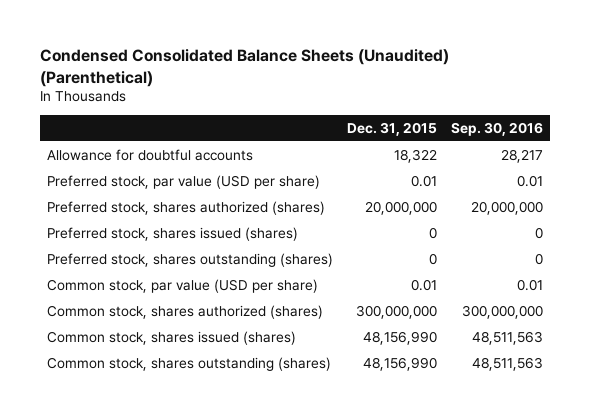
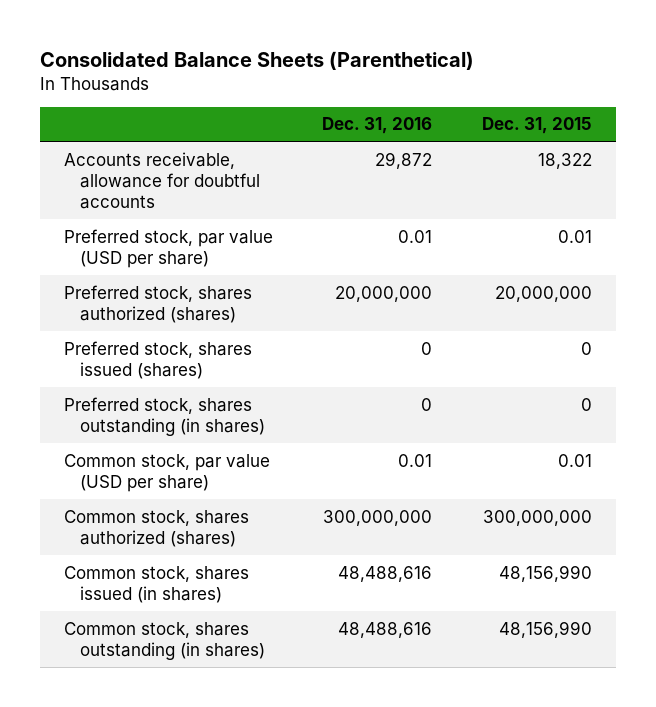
[39,49,449,87] Condensed Consolidated Balance Sheets (Unaudited) (Parenthetical) -> [39,50,474,70] Consolidated Balance Sheets (Parenthetical)
[450,121,543,136] Sep. 30, 2016 -> none
none -> [322,117,433,135] Dec. 31, 2016
[46,148,253,161] Allowance for doubtful accounts -> [64,151,260,210] Accounts receivable, allowance for doubtful accounts
[46,252,333,267] Preferred stock, shares outstanding (shares) -> [64,396,265,436] Preferred stock, shares outstanding (in shares)
[46,330,296,345] Common stock, shares issued (shares) -> [64,565,250,603] Common stock, shares issued (in shares)
[46,356,331,371] Common stock, shares outstanding (shares) -> [64,621,265,660] Common stock, shares outstanding (in shares)

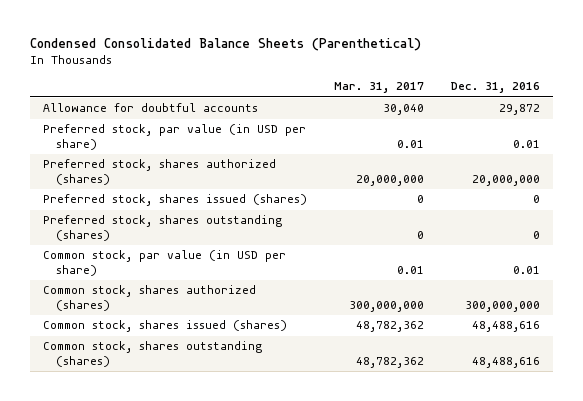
[39,50,474,70] Consolidated Balance Sheets (Parenthetical) -> [30,38,422,52] Condensed Consolidated Balance Sheets (Parenthetical)
[481,117,592,135] Dec. 31, 2015 -> none
none -> [334,82,425,94] Mar. 31, 2017
[64,151,260,210] Accounts receivable, allowance for doubtful accounts -> [43,103,259,113] Allowance for doubtful accounts
[64,228,274,268] Preferred stock, par value (USD per share) -> [43,124,307,150] Preferred stock, par value (in USD per share)
[64,396,265,436] Preferred stock, shares outstanding (in shares) -> [43,215,283,241] Preferred stock, shares outstanding (shares)
[64,453,271,492] Common stock, par value (USD per share) -> [43,250,287,276] Common stock, par value (in USD per share)
[64,565,250,603] Common stock, shares issued (in shares) -> [43,320,288,333] Common stock, shares issued (shares)
[64,621,265,660] Common stock, shares outstanding (in shares) -> [43,341,263,367] Common stock, shares outstanding (shares)

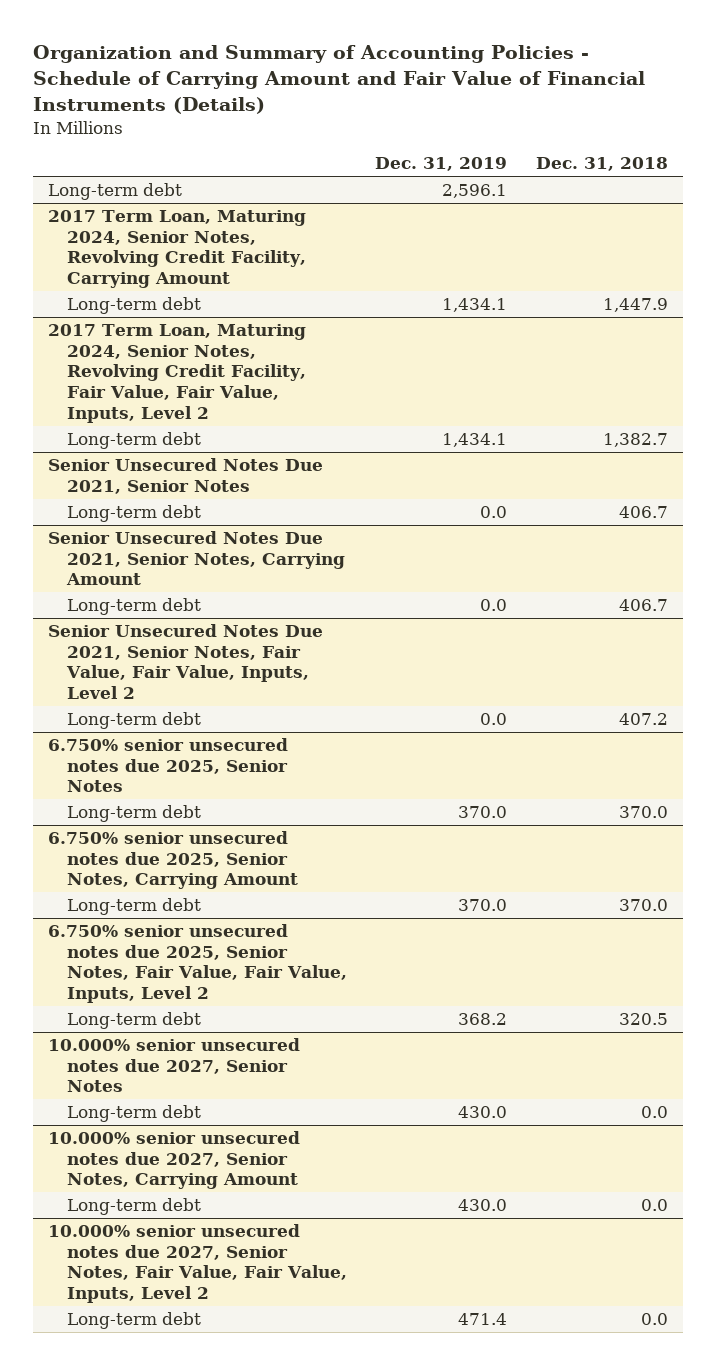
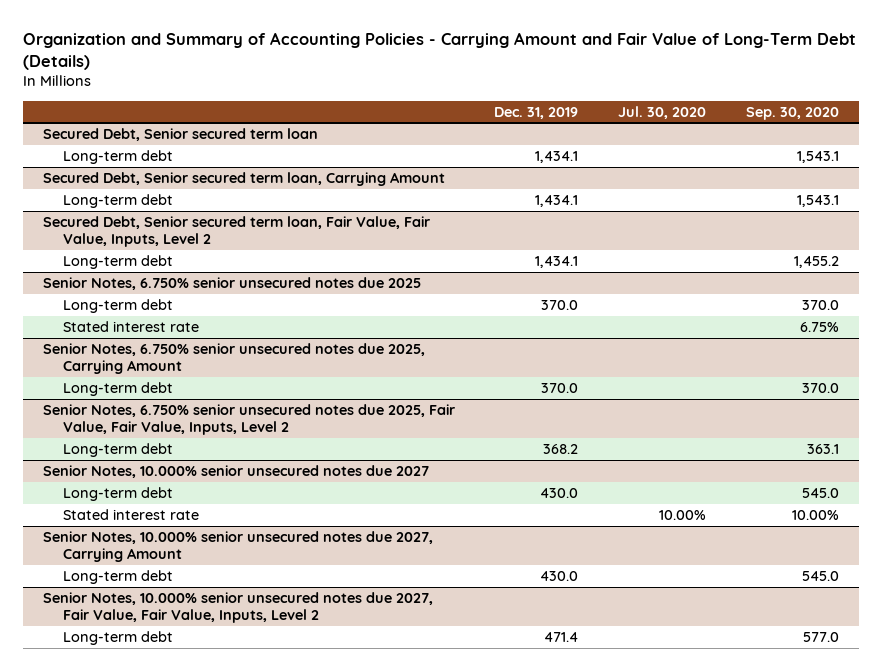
[33,45,646,115] Organization and Summary of Accounting Policies - Schedule of Carrying Amount and Fair Value of Financial Instruments (Details) -> [22,31,856,71] Organization and Summary of Accounting Policies - Carrying Amount and Fair Value of Long-Term Debt (Details)
[536,157,669,172] Dec. 31, 2018 -> none
none -> [618,105,707,119] Jul. 30, 2020
none -> [746,106,840,120] Sep. 30, 2020
[47,183,182,201] Long-term debt -> none
[47,210,306,289] 2017 Term Loan, Maturing 2024, Senior Notes, Revolving Credit Facility, Carrying Amount -> none
none -> [42,127,318,141] Secured Debt, Senior secured term loan
[47,324,306,423] 2017 Term Loan, Maturing 2024, Senior Notes, Revolving Credit Facility, Fair Value, Fair Value, Inputs, Level 2 -> none
none -> [42,171,445,186] Secured Debt, Senior secured term loan, Carrying Amount
[47,458,323,494] Senior Unsecured Notes Due 2021, Senior Notes -> none
[47,531,345,586] Senior Unsecured Notes Due 2021, Senior Notes, Carrying Amount -> none
[66,598,201,616] Long-term debt -> none
[47,624,323,700] Senior Unsecured Notes Due 2021, Senior Notes, Fair Value, Fair Value, Inputs, Level 2 -> none
[66,712,201,730] Long-term debt -> none
none -> [42,215,430,247] Secured Debt, Senior secured term loan, Fair Value, Fair Value, Inputs, Level 2
[480,506,508,519] 0.0 -> [535,255,579,268] 1,434.1
[47,738,288,793] 6.750% senior unsecured notes due 2025, Senior Notes -> [42,276,421,290] Senior Notes, 6.750% senior unsecured notes due 2025
none -> [63,320,200,332] Stated interest rate
[47,831,298,890] 6.750% senior unsecured notes due 2025, Senior Notes, Carrying Amount -> [42,342,425,374] Senior Notes, 6.750% senior unsecured notes due 2025, Carrying Amount
[47,924,347,1004] 6.750% senior unsecured notes due 2025, Senior Notes, Fair Value, Fair Value, Inputs, Level 2 -> [42,403,455,435] Senior Notes, 6.750% senior unsecured notes due 2025, Fair Value, Fair Value, Inputs, Level 2
[47,1038,300,1093] 10.000% senior unsecured notes due 2027, Senior Notes -> [42,464,429,478] Senior Notes, 10.000% senior unsecured notes due 2027
none -> [63,508,200,520] Stated interest rate
[47,1131,300,1190] 10.000% senior unsecured notes due 2027, Senior Notes, Carrying Amount -> [42,530,433,562] Senior Notes, 10.000% senior unsecured notes due 2027, Carrying Amount
[47,1224,347,1304] 10.000% senior unsecured notes due 2027, Senior Notes, Fair Value, Fair Value, Inputs, Level 2 -> [42,591,433,623] Senior Notes, 10.000% senior unsecured notes due 2027, Fair Value, Fair Value, Inputs, Level 2

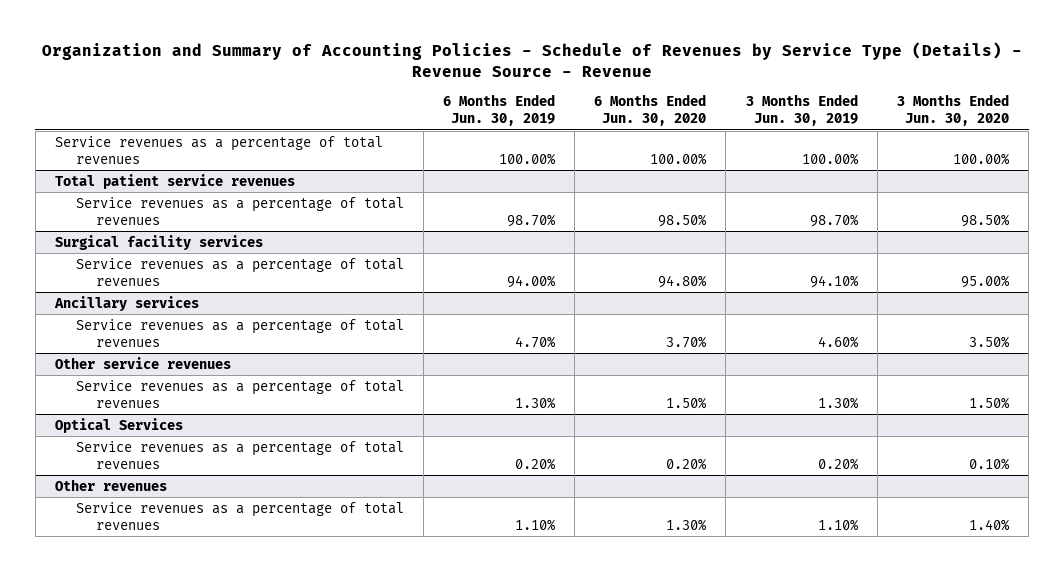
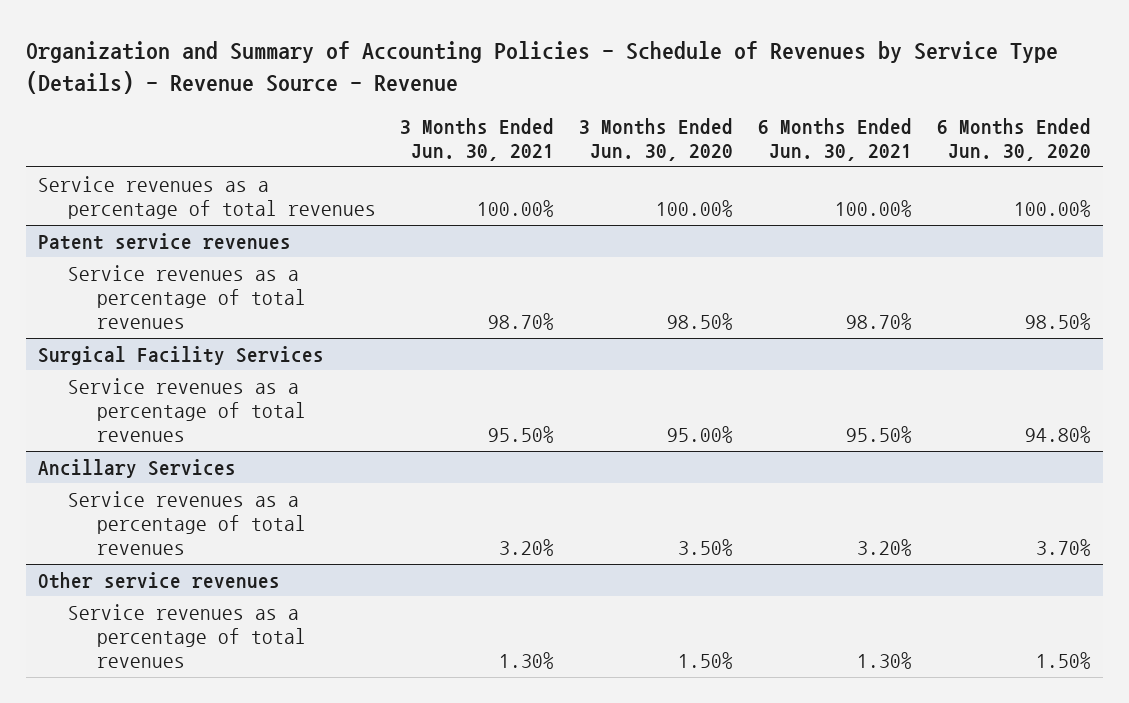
[442,94,555,127] 6 Months Ended Jun. 30, 2019 -> none
[745,94,858,127] 3 Months Ended Jun. 30, 2019 -> none
none -> [400,118,555,162] 3 Months Ended Jun. 30, 2021
none -> [757,118,912,162] 6 Months Ended Jun. 30, 2021
[54,173,295,189] Total patient service revenues -> [38,232,292,250] Patent service revenues
[54,234,263,250] Surgical facility services -> [38,345,325,365] Surgical Facility Services
[53,295,199,311] Ancillary services -> [38,458,237,478] Ancillary Services
[54,417,183,433] Optical Services -> none
[75,440,404,469] Service revenues as a percentage of total revenues -> none
[54,478,167,491] Other revenues -> none
[75,501,404,530] Service revenues as a percentage of total revenues -> none

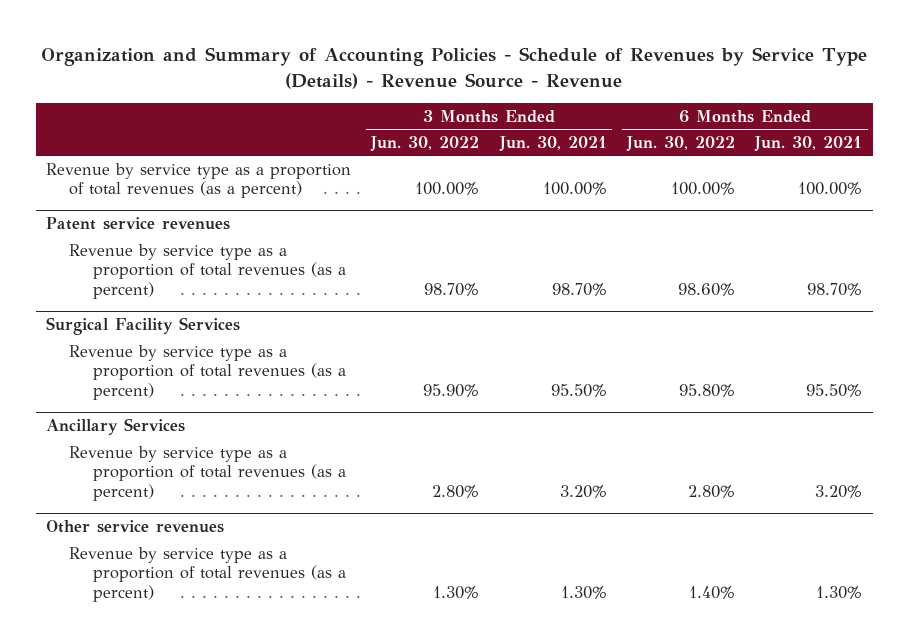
[579,118,734,162] 3 Months Ended Jun. 30, 2020 -> none
[936,118,1091,162] 6 Months Ended Jun. 30, 2020 -> none
none -> [370,135,480,151] Jun. 30, 2022
none -> [626,135,736,151] Jun. 30, 2022
[38,175,376,220] Service revenues as a percentage of total revenues -> [46,162,352,199] Revenue by service type as a proportion of total revenues (as a percent)
[67,264,306,330] Service revenues as a percentage of total revenues -> [69,243,346,299] Revenue by service type as a proportion of total revenues (as a percent)
[67,377,306,443] Service revenues as a percentage of total revenues -> [69,344,346,400] Revenue by service type as a proportion of total revenues (as a percent)
[67,490,306,556] Service revenues as a percentage of total revenues -> [69,445,346,501] Revenue by service type as a proportion of total revenues (as a percent)
[67,603,306,669] Service revenues as a percentage of total revenues -> [69,546,346,602] Revenue by service type as a proportion of total revenues (as a percent)

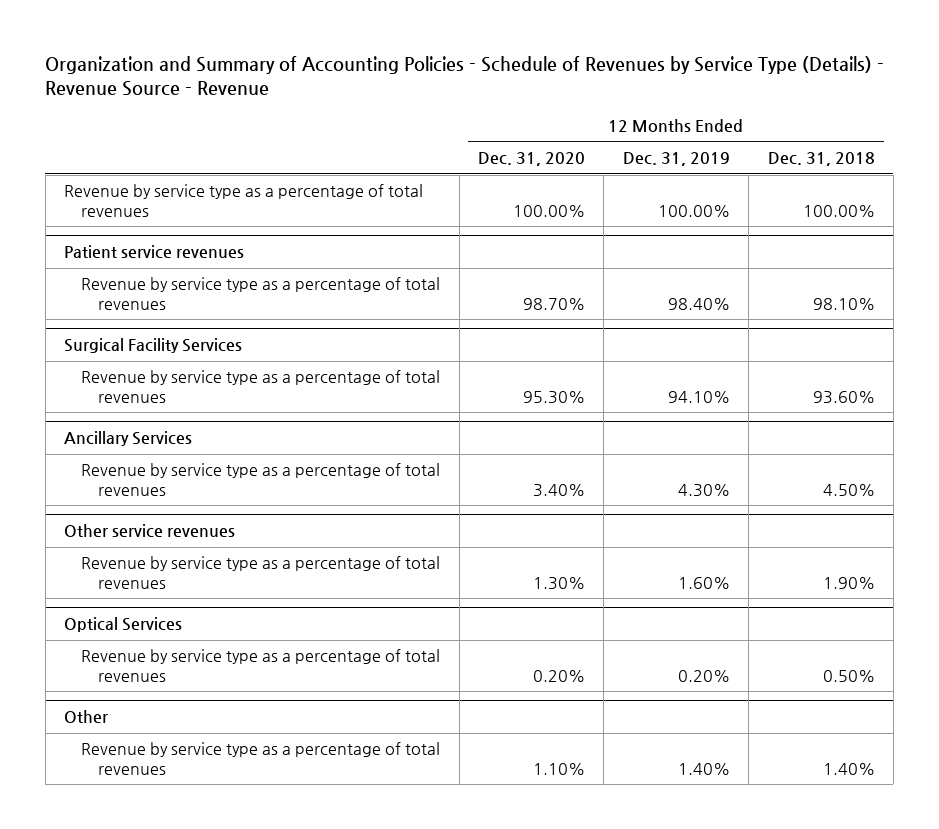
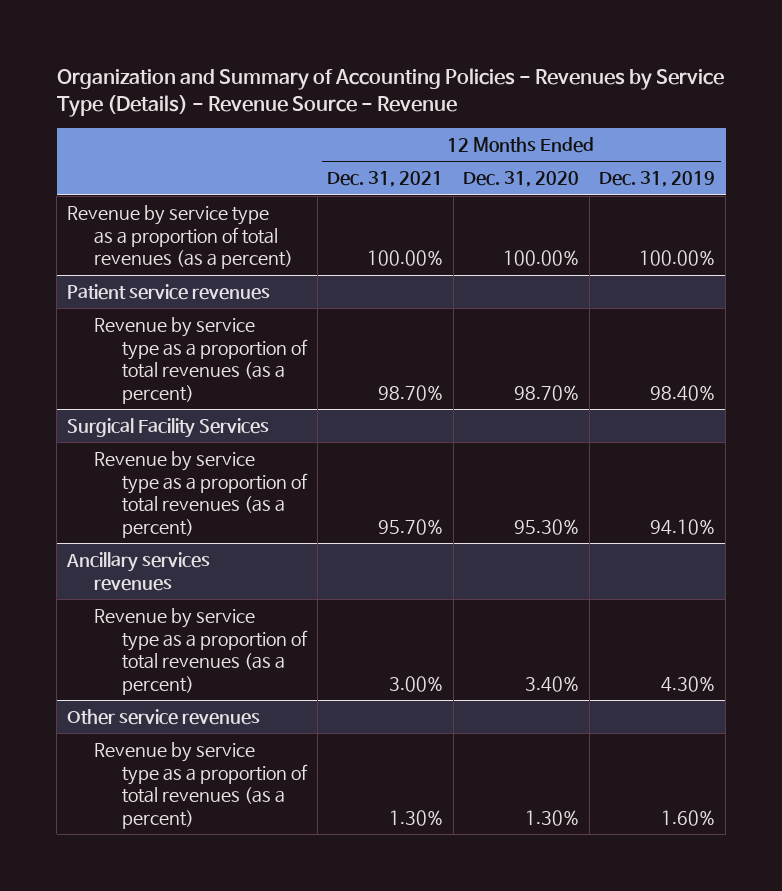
[45,55,885,97] Organization and Summary of Accounting Policies - Schedule of Revenues by Service Type (Details) - Revenue Source - Revenue -> [56,67,724,117] Organization and Summary of Accounting Policies - Revenues by Service Type (Details) - Revenue Source - Revenue
[767,152,875,167] Dec. 31, 2018 -> none
none -> [327,171,444,188] Dec. 31, 2021
[64,184,424,218] Revenue by service type as a percentage of total revenues -> [66,204,294,270] Revenue by service type as a proportion of total revenues (as a percent)
[81,277,441,311] Revenue by service type as a percentage of total revenues -> [94,316,308,404] Revenue by service type as a proportion of total revenues (as a percent)
[81,370,441,404] Revenue by service type as a percentage of total revenues -> [94,450,308,538] Revenue by service type as a proportion of total revenues (as a percent)
[64,431,193,447] Ancillary Services -> [65,551,210,591] Ancillary services revenues
[81,463,441,497] Revenue by service type as a percentage of total revenues -> [94,607,308,695] Revenue by service type as a proportion of total revenues (as a percent)
[64,617,183,633] Optical Services -> none
[81,649,441,683] Revenue by service type as a percentage of total revenues -> none
[64,710,109,724] Other -> none
[81,742,441,776] Revenue by service type as a percentage of total revenues -> none
[81,556,441,590] Revenue by service type as a percentage of total revenues -> [94,741,308,829] Revenue by service type as a proportion of total revenues (as a percent)

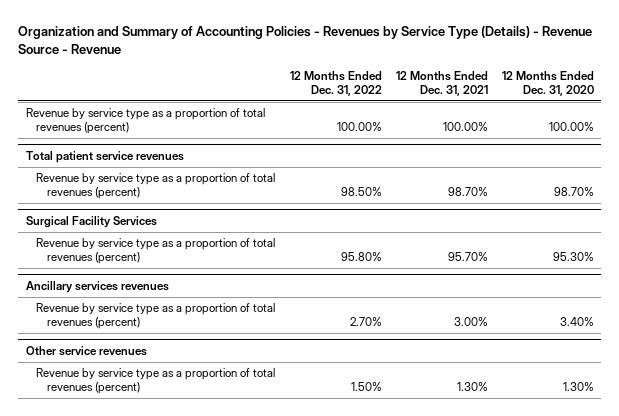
[599,171,716,188] Dec. 31, 2019 -> none
none -> [289,71,382,96] 12 Months Ended Dec. 31, 2022
[66,204,294,270] Revenue by service type as a proportion of total revenues (as a percent) -> [25,108,265,134] Revenue by service type as a proportion of total revenues (percent)
[66,283,270,300] Patient service revenues -> [25,151,184,164] Total patient service revenues
[94,316,308,404] Revenue by service type as a proportion of total revenues (as a percent) -> [36,173,276,199] Revenue by service type as a proportion of total revenues (percent)
[94,450,308,538] Revenue by service type as a proportion of total revenues (as a percent) -> [36,238,276,264] Revenue by service type as a proportion of total revenues (percent)
[94,607,308,695] Revenue by service type as a proportion of total revenues (as a percent) -> [36,303,276,329] Revenue by service type as a proportion of total revenues (percent)
[94,741,308,829] Revenue by service type as a proportion of total revenues (as a percent) -> [36,368,276,394] Revenue by service type as a proportion of total revenues (percent)

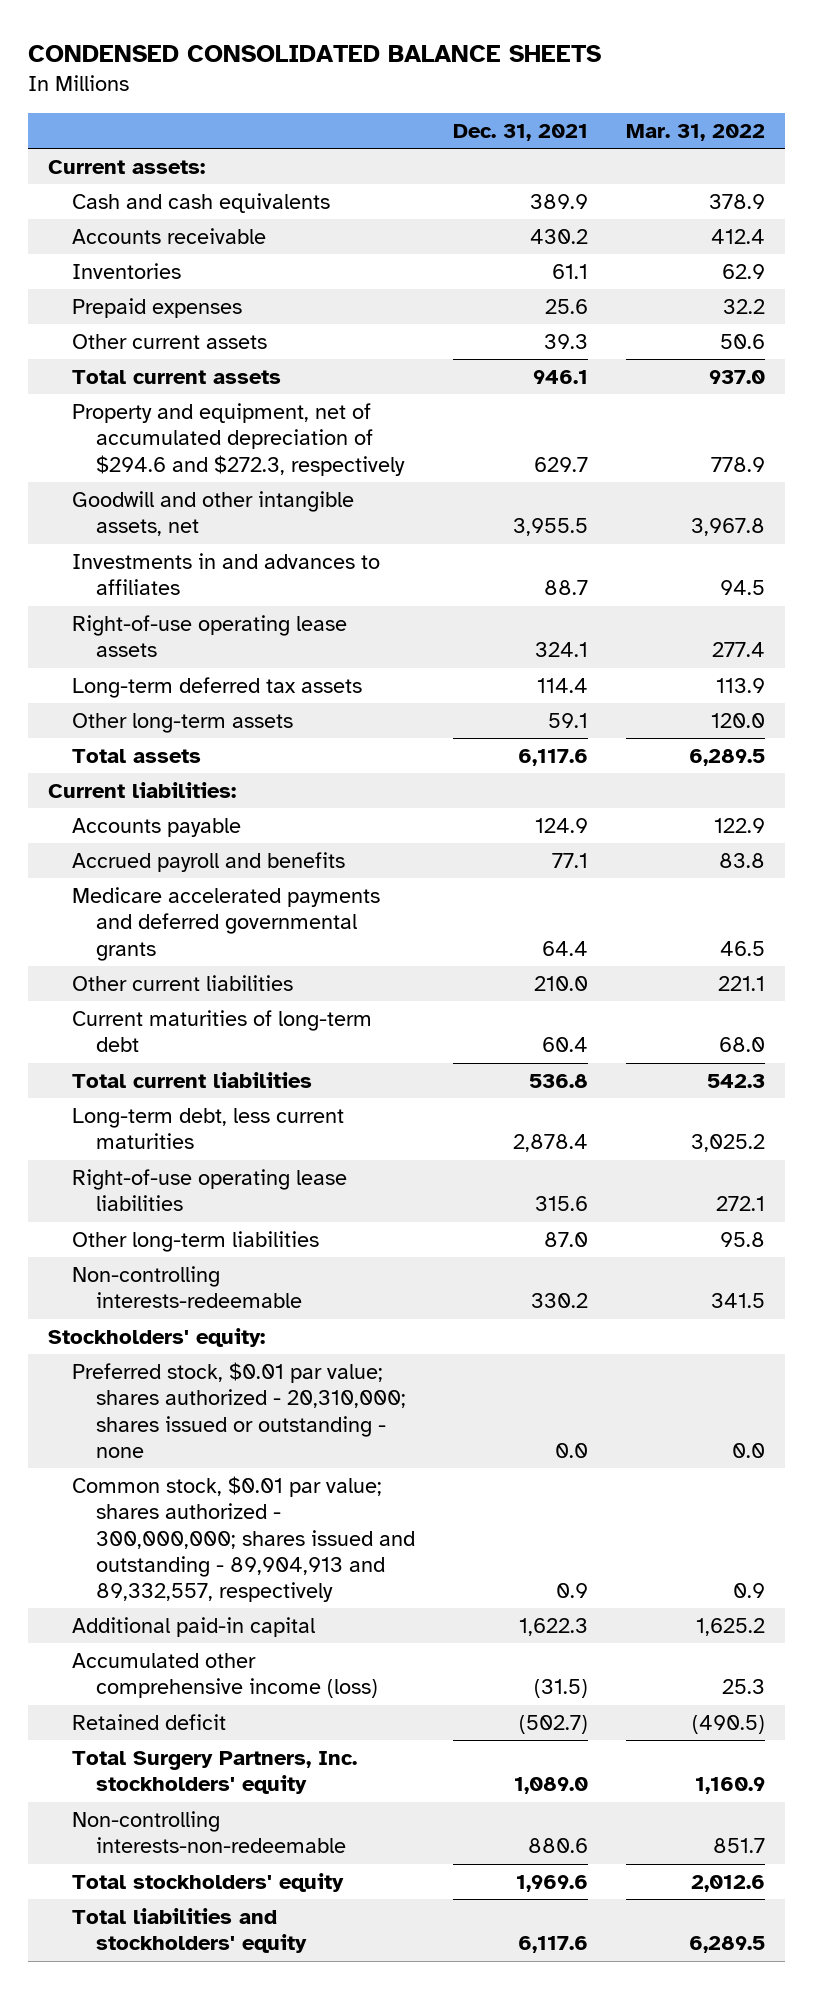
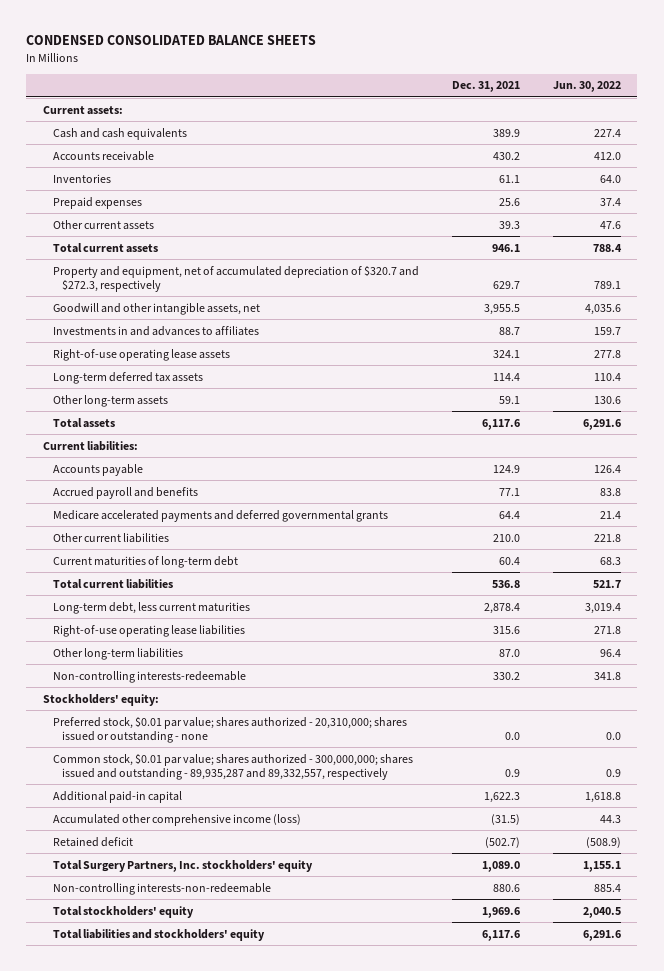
[626,124,766,142] Mar. 31, 2022 -> none
none -> [552,81,621,93] Jun. 30, 2022
[71,403,406,476] Property and equipment, net of accumulated depreciation of $294.6 and $272.3, respectively -> [52,265,419,293] Property and equipment, net of accumulated depreciation of $320.7 and $272.3, respectively
[71,1476,416,1603] Common stock, $0.01 par value; shares authorized - 300,000,000; shares issued and outstanding - 89,904,913 and 89,332,557, respectively -> [52,753,413,781] Common stock, $0.01 par value; shares authorized - 300,000,000; shares issued and outstanding - 89,935,287 and 89,332,557, respectively

